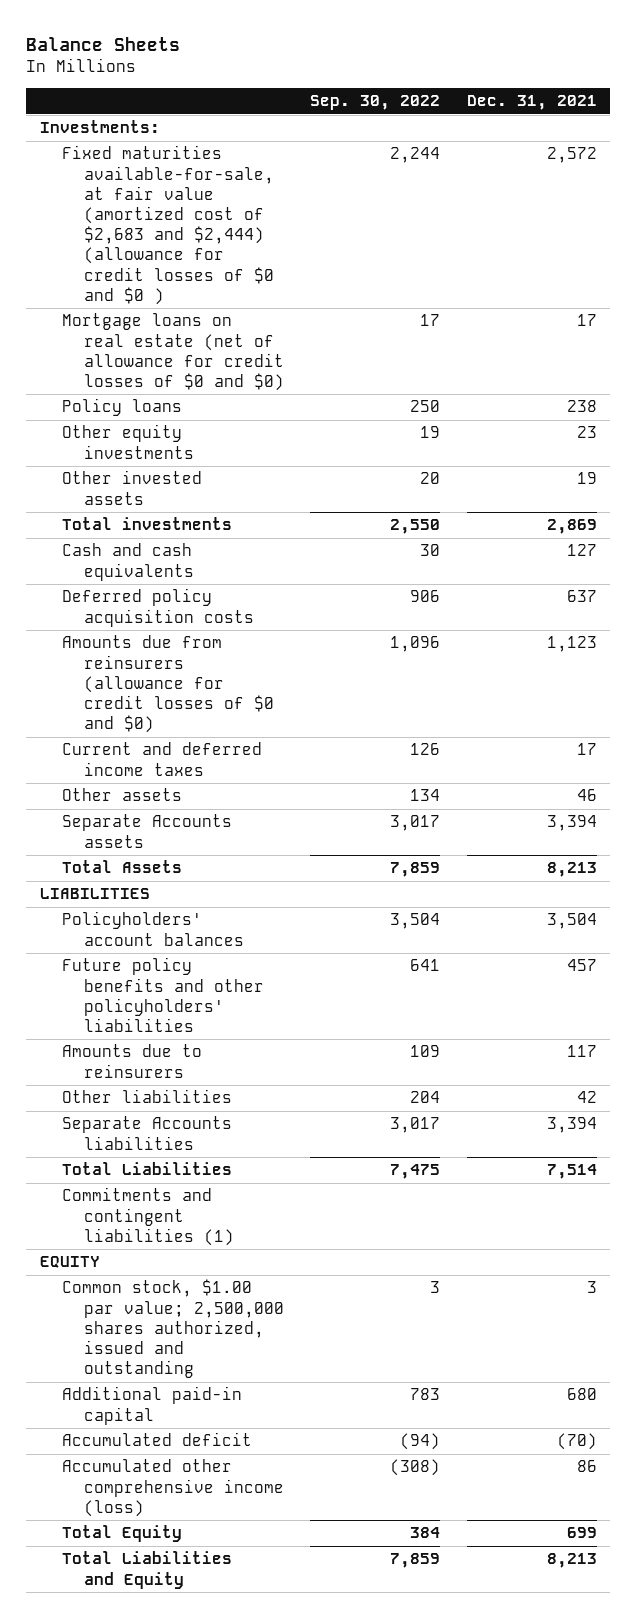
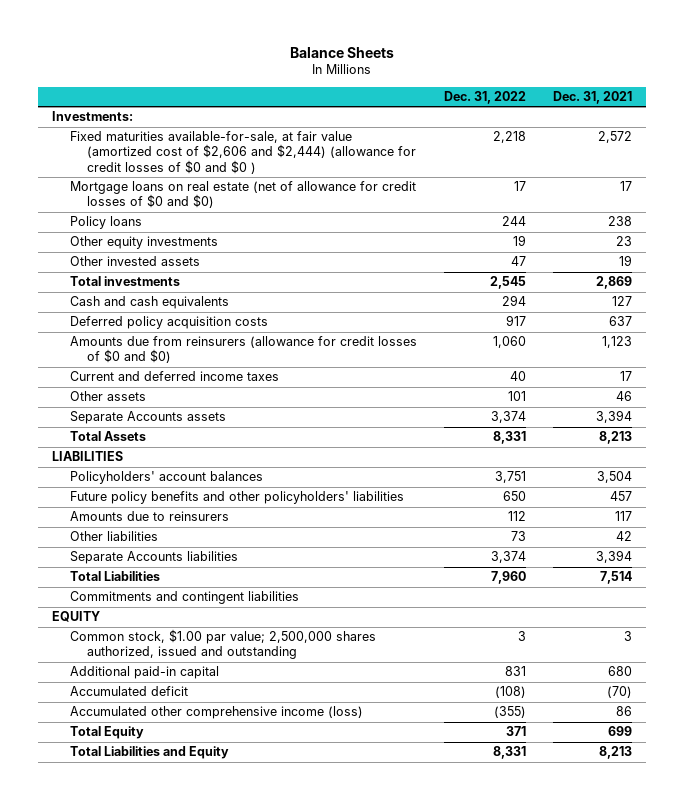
[310,95,441,111] Sep. 30, 2022 -> none
none -> [443,90,526,104] Dec. 31, 2022
[61,145,275,305] Fixed maturities available-for-sale, at fair value (amortized cost of $2,683 and $2,444) (allowance for credit losses of $0 and $0 ) -> [69,131,417,174] Fixed maturities available-for-sale, at fair value (amortized cost of $2,606 and $2,444) (allowance for credit losses of $0 and $0 )
[61,1187,235,1246] Commitments and contingent liabilities (1) -> [69,591,299,605] Commitments and contingent liabilities

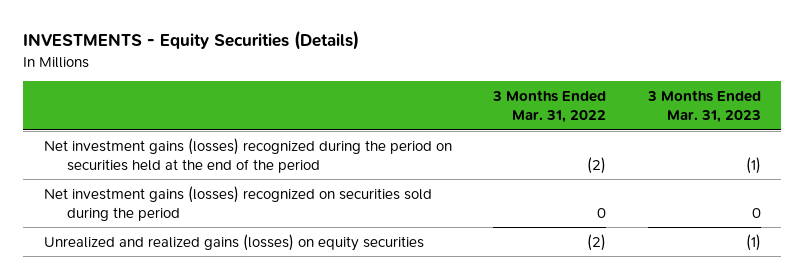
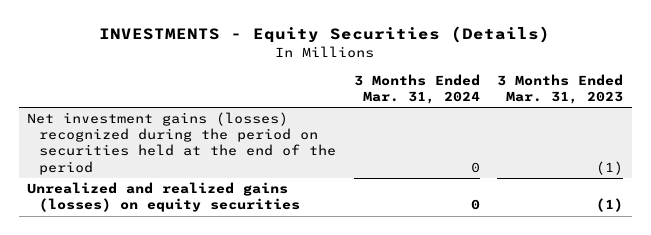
[492,89,607,124] 3 Months Ended Mar. 31, 2022 -> none
none -> [353,73,480,105] 3 Months Ended Mar. 31, 2024
[44,185,433,221] Net investment gains (losses) recognized on securities sold during the period -> none

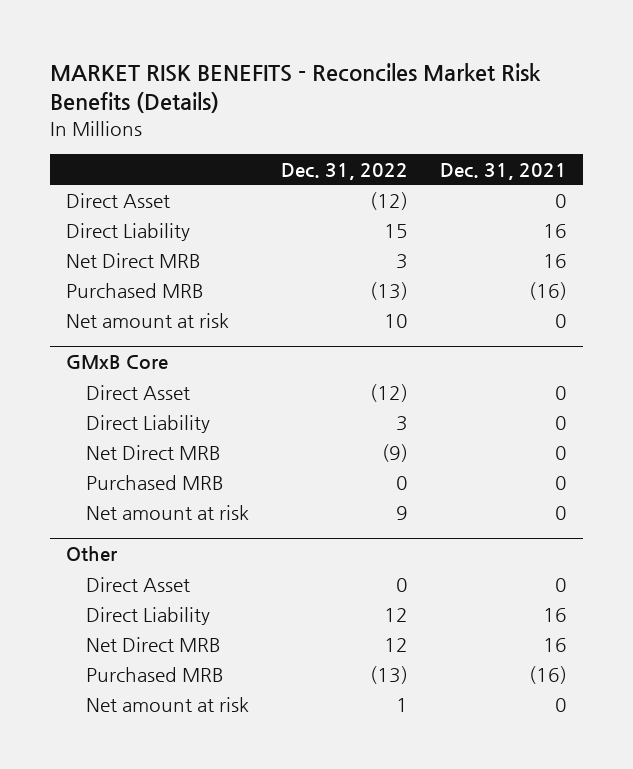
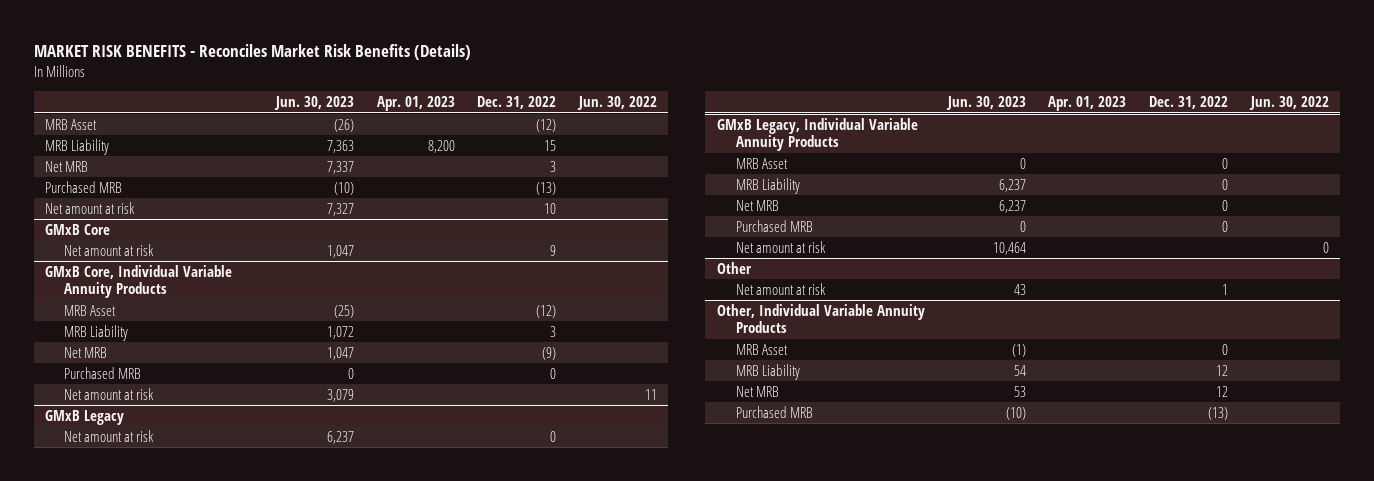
[439,162,567,180] Dec. 31, 2021 -> none
none -> [273,96,354,111] Jun. 30, 2023
none -> [376,96,455,112] Apr. 01, 2023
none -> [577,96,658,111] Jun. 30, 2022
[65,192,170,208] Direct Asset -> [45,118,98,130] MRB Asset
[65,222,190,241] Direct Liability -> [45,138,110,155] MRB Liability
[65,252,201,268] Net Direct MRB -> [45,160,89,172] Net MRB
[85,384,190,400] Direct Asset -> none
[85,414,210,433] Direct Liability -> none
[85,444,221,460] Net Direct MRB -> none
[85,474,224,490] Purchased MRB -> none
none -> [45,264,233,299] GMxB Core, Individual Variable Annuity Products
none -> [63,304,116,316] MRB Asset
none -> [63,324,128,341] MRB Liability
none -> [63,346,107,358] Net MRB
none -> [63,366,141,379] Purchased MRB
none -> [63,387,154,400] Net amount at risk
none -> [45,409,125,425] GMxB Legacy
none -> [63,429,154,442] Net amount at risk
none -> [716,117,918,152] GMxB Legacy, Individual Variable Annuity Products
none -> [735,157,788,169] MRB Asset
none -> [735,177,800,194] MRB Liability
none -> [735,199,779,211] Net MRB
none -> [735,219,813,232] Purchased MRB
none -> [735,240,826,253] Net amount at risk
[85,576,190,592] Direct Asset -> none
[85,606,210,625] Direct Liability -> none
[85,636,221,652] Net Direct MRB -> none
[85,666,224,682] Purchased MRB -> none
none -> [716,303,925,334] Other, Individual Variable Annuity Products
none -> [735,343,788,355] MRB Asset
none -> [735,363,800,380] MRB Liability
none -> [735,385,779,397] Net MRB
none -> [735,405,813,418] Purchased MRB

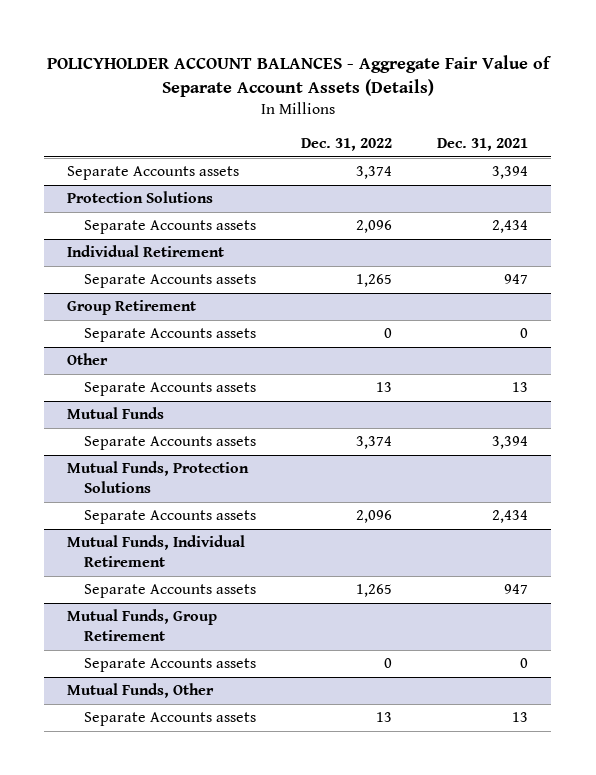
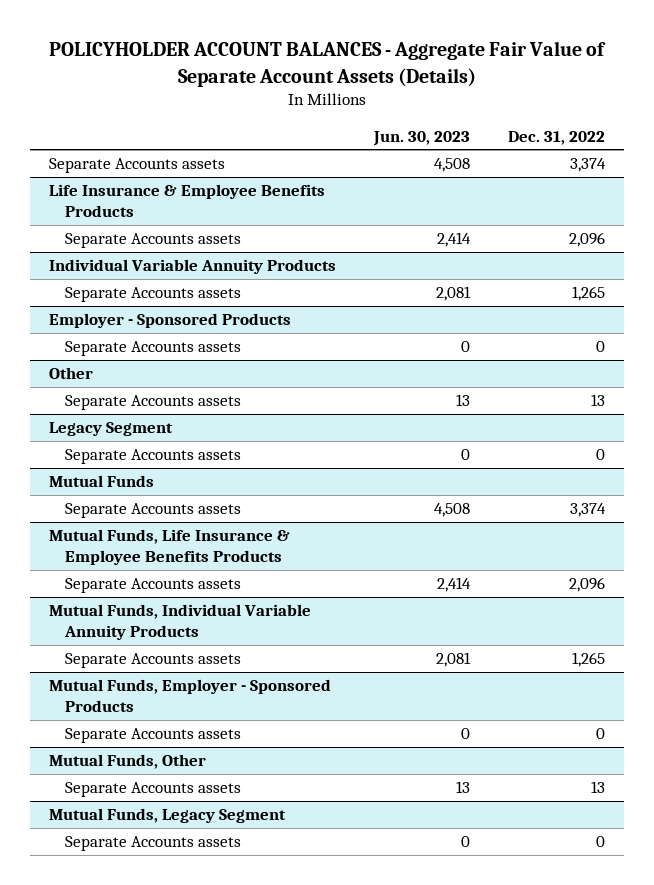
[437,138,529,152] Dec. 31, 2021 -> none
none -> [372,130,470,146] Jun. 30, 2023
[67,191,214,204] Protection Solutions -> [48,184,325,218] Life Insurance & Employee Benefits Products
[67,245,225,258] Individual Retirement -> [48,259,336,275] Individual Variable Annuity Products
[67,300,197,316] Group Retirement -> [48,313,291,329] Employer - Sponsored Products
none -> [48,422,173,437] Legacy Segment
none -> [64,449,241,465] Separate Accounts assets
[67,461,250,494] Mutual Funds, Protection Solutions -> none
none -> [48,529,290,566] Mutual Funds, Life Insurance & Employee Benefits Products
[67,535,246,568] Mutual Funds, Individual Retirement -> none
none -> [48,604,311,641] Mutual Funds, Individual Variable Annuity Products
[67,609,218,642] Mutual Funds, Group Retirement -> none
none -> [48,679,331,713] Mutual Funds, Employer - Sponsored Products
none -> [48,808,286,824] Mutual Funds, Legacy Segment
none -> [64,836,241,852] Separate Accounts assets

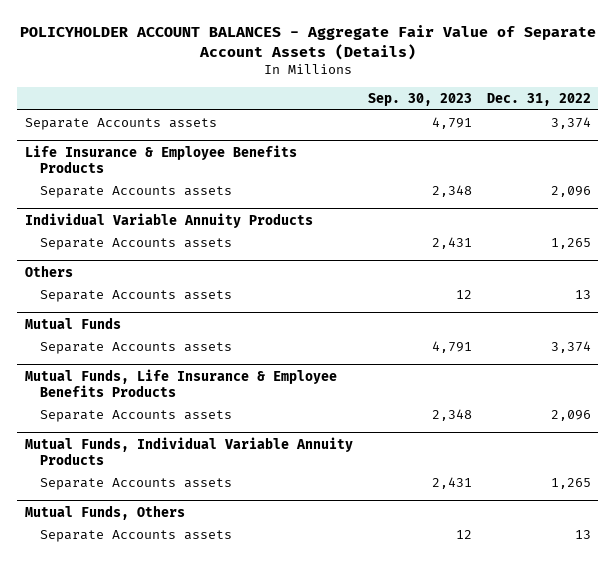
[372,130,470,146] Jun. 30, 2023 -> none
none -> [367,92,472,106] Sep. 30, 2023
[48,313,291,329] Employer - Sponsored Products -> none
[64,341,241,357] Separate Accounts assets -> none
[48,367,93,380] Other -> [24,264,73,277] Others
[48,422,173,437] Legacy Segment -> none
[64,449,241,465] Separate Accounts assets -> none
[48,679,331,713] Mutual Funds, Employer - Sponsored Products -> none
[64,728,241,744] Separate Accounts assets -> none
[48,754,206,770] Mutual Funds, Other -> [24,504,185,520] Mutual Funds, Others
[48,808,286,824] Mutual Funds, Legacy Segment -> none
[64,836,241,852] Separate Accounts assets -> none

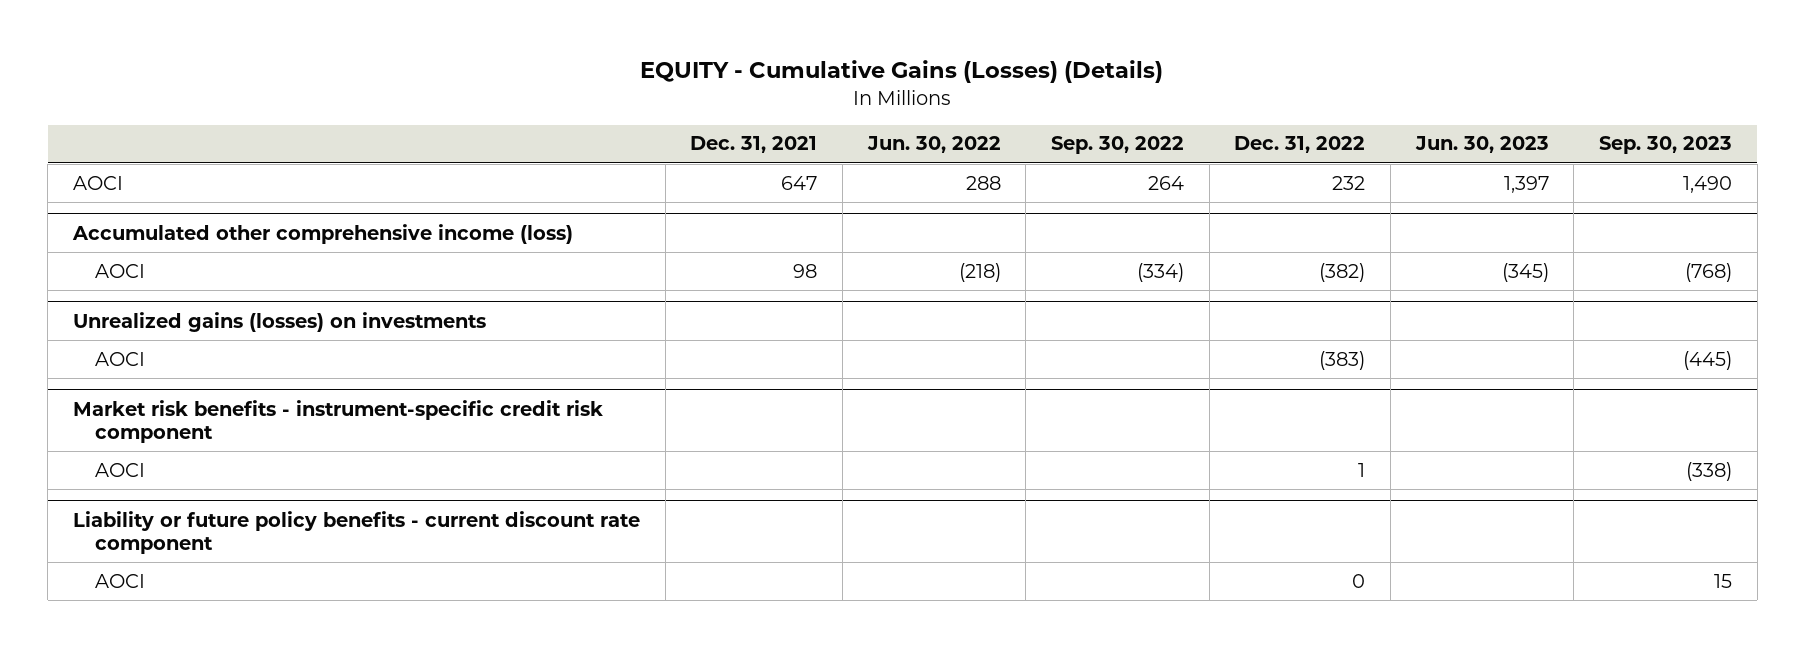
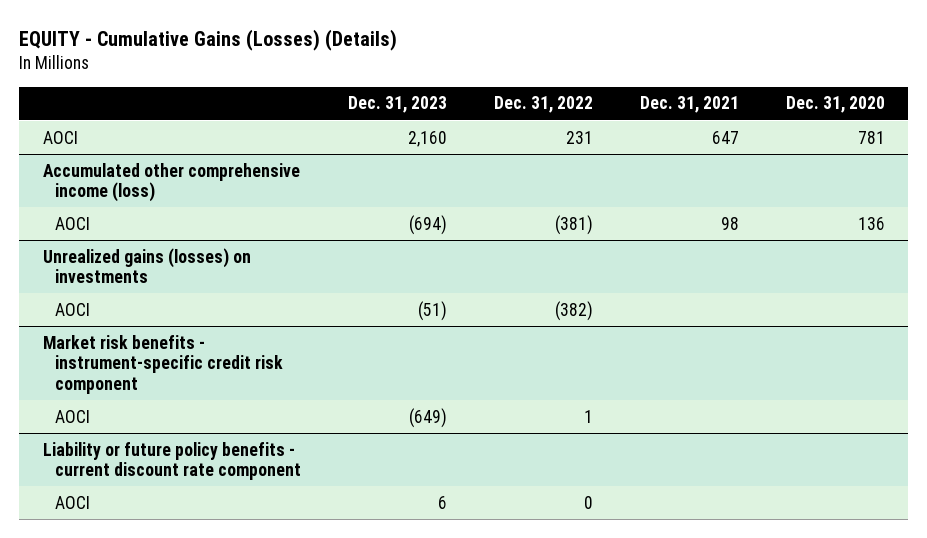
[866,136,1001,154] Jun. 30, 2022 -> none
[1050,136,1184,155] Sep. 30, 2022 -> none
[1414,136,1549,154] Jun. 30, 2023 -> none
[1598,136,1732,155] Sep. 30, 2023 -> none
none -> [347,96,447,114] Dec. 31, 2023
none -> [785,96,885,114] Dec. 31, 2020
[1332,175,1366,190] 232 -> [565,130,593,144] 231
[1319,262,1366,282] (382) -> [554,214,593,235] (381)
[1319,350,1366,370] (383) -> [554,300,593,321] (382)

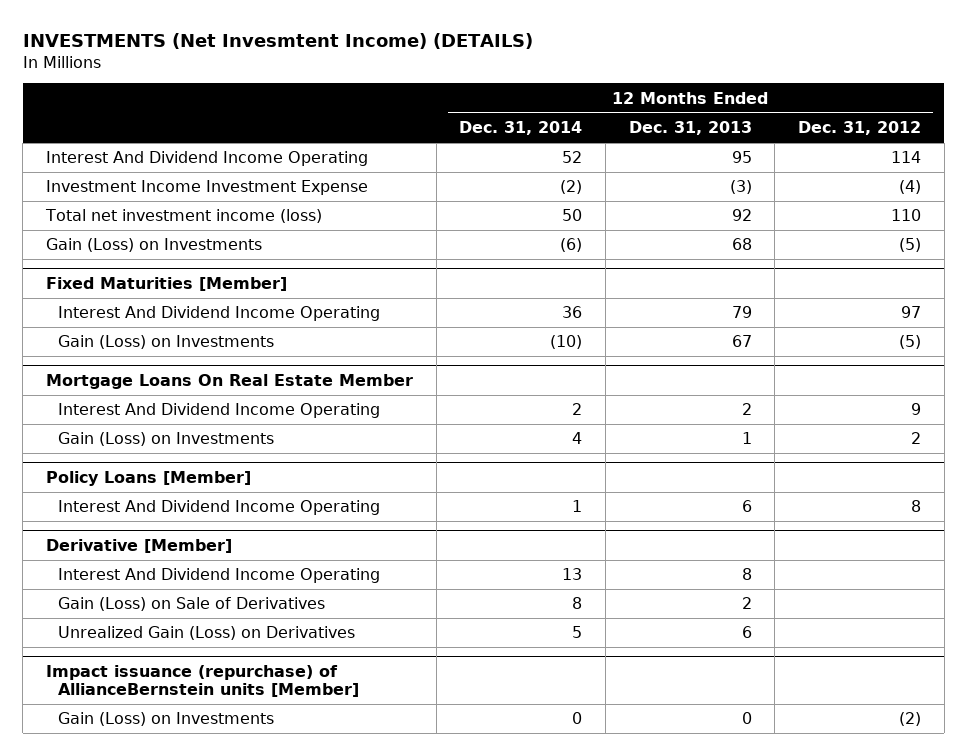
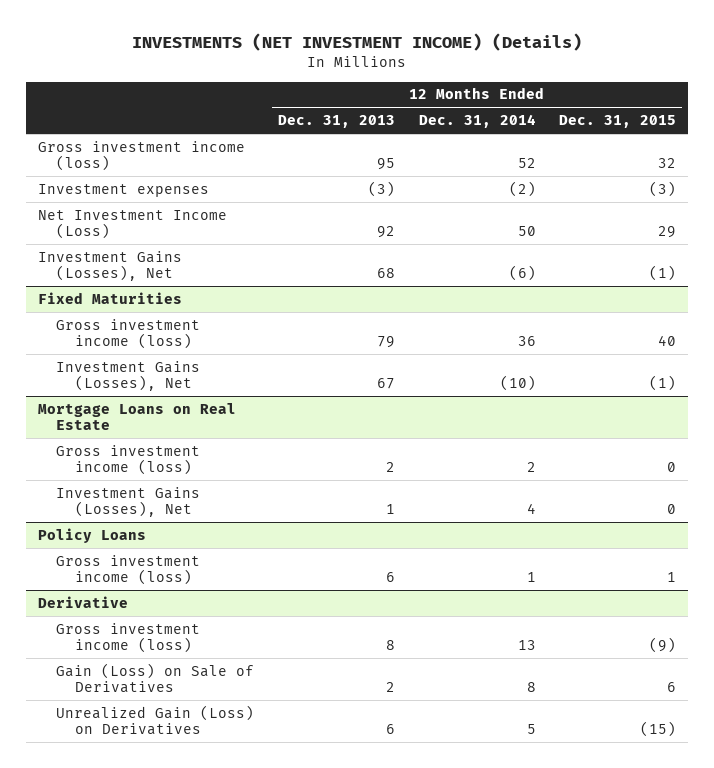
[22,32,533,49] INVESTMENTS (Net Invesmtent Income) (DETAILS) -> [132,33,583,52] INVESTMENTS (NET INVESTMENT INCOME) (Details)
[798,121,922,136] Dec. 31, 2012 -> none
none -> [559,115,677,129] Dec. 31, 2015
[45,151,368,167] Interest And Dividend Income Operating -> [38,140,246,172] Gross investment income (loss)
[45,180,368,196] Investment Income Investment Expense -> [38,183,210,197] Investment expenses
[44,209,322,224] Total net investment income (loss) -> [38,209,228,240] Net Investment Income (Loss)
[45,238,262,253] Gain (Loss) on Investments -> [38,250,183,282] Investment Gains (Losses), Net
[45,276,287,291] Fixed Maturities [Member] -> [38,291,183,304] Fixed Maturities
[57,306,380,322] Interest And Dividend Income Operating -> [56,318,201,350] Gross investment income (loss)
[57,335,274,350] Gain (Loss) on Investments -> [56,360,201,392] Investment Gains (Losses), Net
[45,373,413,389] Mortgage Loans On Real Estate Member -> [38,402,237,431] Mortgage Loans on Real Estate
[57,403,380,419] Interest And Dividend Income Operating -> [56,444,201,476] Gross investment income (loss)
[57,432,274,447] Gain (Loss) on Investments -> [56,486,201,518] Investment Gains (Losses), Net
[45,470,251,486] Policy Loans [Member] -> [38,527,147,543] Policy Loans
[57,500,380,516] Interest And Dividend Income Operating -> [56,554,201,586] Gross investment income (loss)
[45,538,232,553] Derivative [Member] -> [38,595,129,608] Derivative
[57,568,380,584] Interest And Dividend Income Operating -> [56,622,201,654] Gross investment income (loss)
[45,664,359,697] Impact issuance (repurchase) of AllianceBernstein units [Member] -> none
[57,712,274,727] Gain (Loss) on Investments -> none

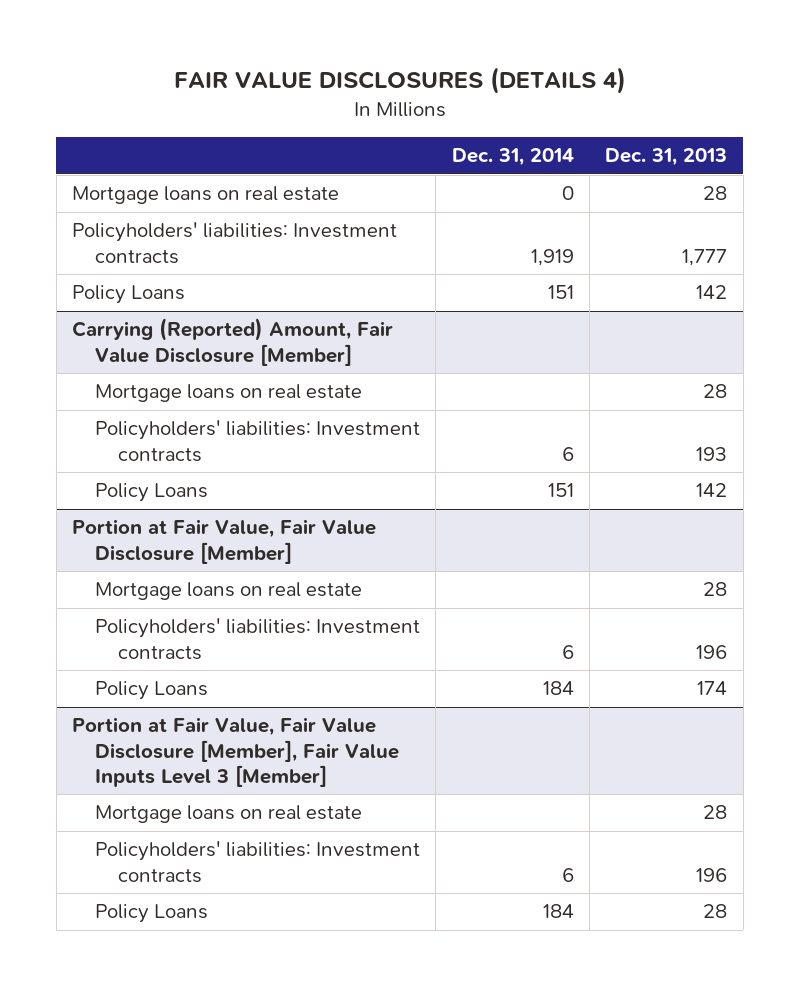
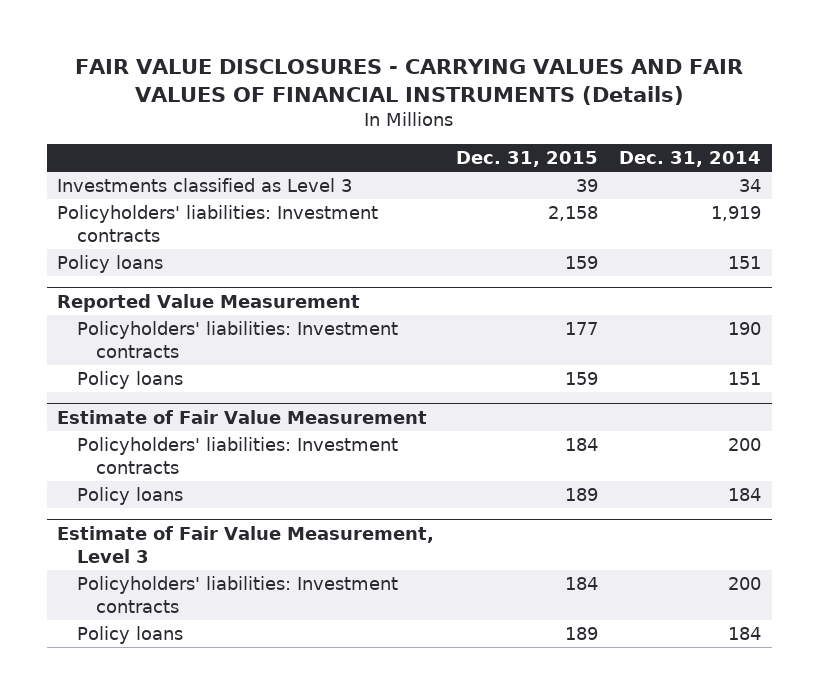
[173,67,626,95] FAIR VALUE DISCLOSURES (DETAILS 4) -> [75,59,744,106] FAIR VALUE DISCLOSURES - CARRYING VALUES AND FAIR VALUES OF FINANCIAL INSTRUMENTS (Details)
[605,148,728,167] Dec. 31, 2013 -> none
none -> [455,151,598,168] Dec. 31, 2015
[71,186,339,205] Mortgage loans on real estate -> none
none -> [57,178,353,193] Investments classified as Level 3
[94,384,362,403] Mortgage loans on real estate -> none
[71,519,376,564] Portion at Fair Value, Fair Value Disclosure [Member] -> none
[94,582,362,601] Mortgage loans on real estate -> none
[71,717,399,787] Portion at Fair Value, Fair Value Disclosure [Member], Fair Value Inputs Level 3 [Member] -> none
[94,805,362,824] Mortgage loans on real estate -> none
[71,285,185,305] Policy Loans -> [57,255,164,274] Policy loans
[71,318,393,366] Carrying (Reported) Amount, Fair Value Disclosure [Member] -> [57,293,361,312] Reported Value Measurement
[561,446,574,461] 6 -> [728,322,762,336] 190
[94,483,208,503] Policy Loans -> [76,371,183,390] Policy loans
none -> [57,409,428,424] Estimate of Fair Value Measurement
[561,644,574,659] 6 -> [728,438,762,452] 200
[94,681,208,701] Policy Loans -> [76,487,183,506] Policy loans
none -> [57,525,435,563] Estimate of Fair Value Measurement, Level 3
[561,867,574,882] 6 -> [728,577,762,591] 200
[94,904,208,924] Policy Loans -> [76,626,183,645] Policy loans

